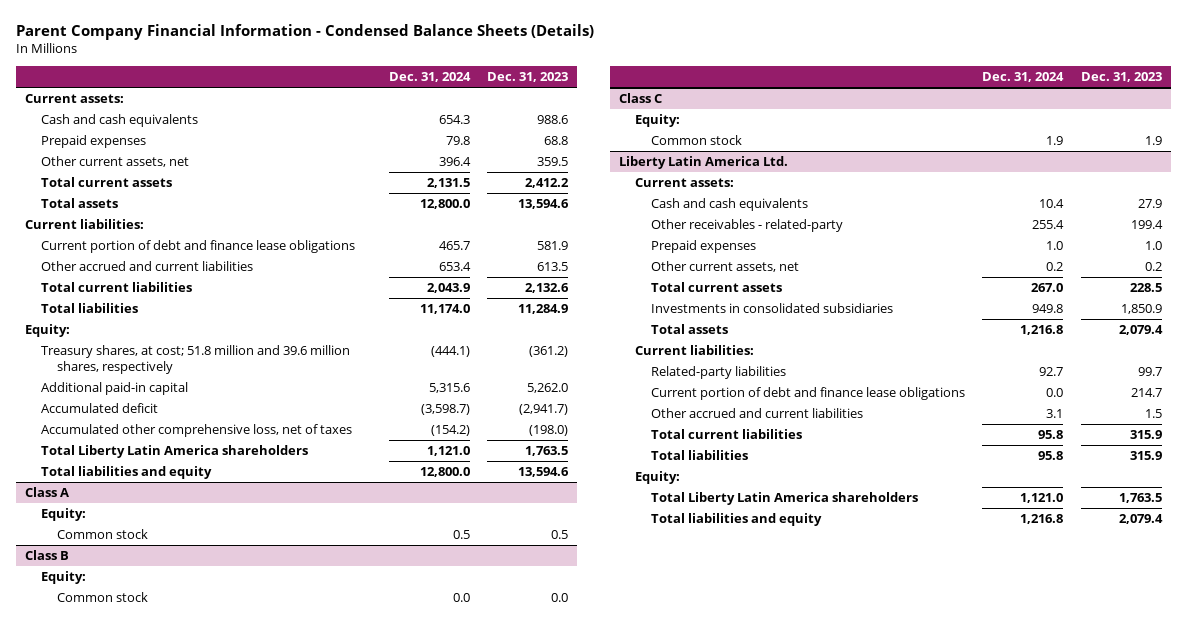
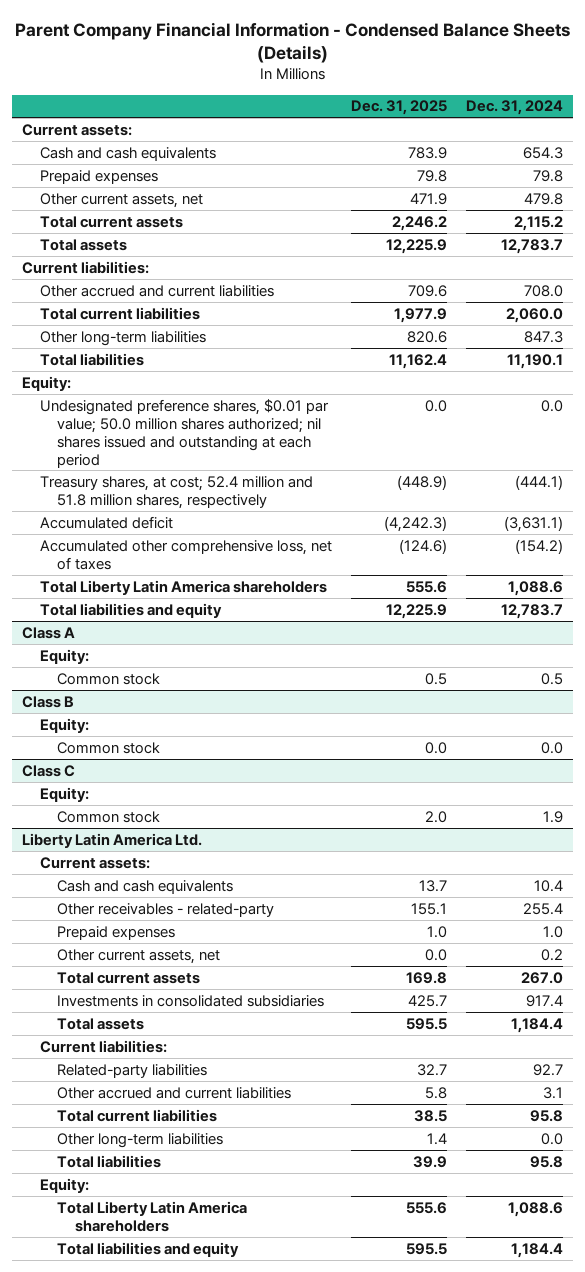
[487,72,569,83] Dec. 31, 2023 -> none
none -> [350,100,447,116] Dec. 31, 2025
[438,157,471,167] 396.4 -> [524,192,564,205] 479.8
[426,178,470,189] 2,131.5 -> [514,215,564,231] 2,115.2
[419,199,470,210] 12,800.0 -> [501,238,564,254] 12,783.7
[40,240,355,254] Current portion of debt and finance lease obligations -> none
[438,262,471,272] 653.4 -> [524,284,564,297] 708.0
[426,283,470,294] 2,043.9 -> [506,307,564,323] 2,060.0
none -> [39,330,206,346] Other long-term liabilities
[419,304,470,315] 11,174.0 -> [507,353,564,369] 11,190.1
[40,382,188,396] Additional paid-in capital -> none
none -> [39,398,329,468] Undesignated preference shares, $0.01 par value; 50.0 million shares authorized; nil shares issued and outstanding at each period
[40,345,350,375] Treasury shares, at cost; 51.8 million and 39.6 million shares, respectively -> [39,475,313,509] Treasury shares, at cost; 52.4 million and 51.8 million shares, respectively
[420,404,470,416] (3,598.7) -> [504,515,564,532] (3,631.1)
[426,446,470,457] 1,121.0 -> [508,580,564,596] 1,088.6
[419,467,470,478] 12,800.0 -> [501,603,564,619] 12,783.7
[1032,304,1064,314] 949.8 -> [526,994,564,1007] 917.4
[1020,325,1064,336] 1,216.8 -> [511,1017,564,1033] 1,184.4
[650,387,965,401] Current portion of debt and finance lease obligations -> none
none -> [57,1132,224,1148] Other long-term liabilities
[1020,493,1064,504] 1,121.0 -> [508,1201,564,1217] 1,088.6
[1020,514,1064,525] 1,216.8 -> [511,1242,564,1258] 1,184.4

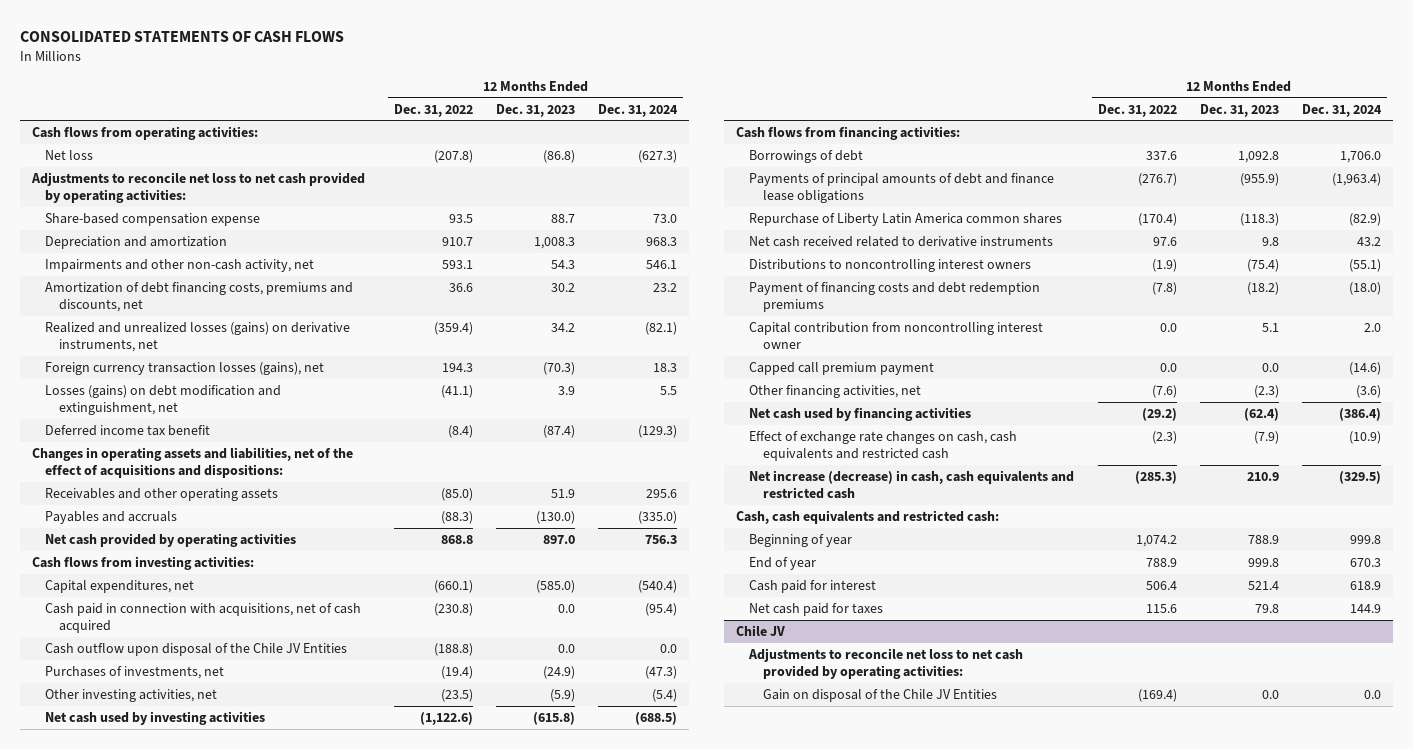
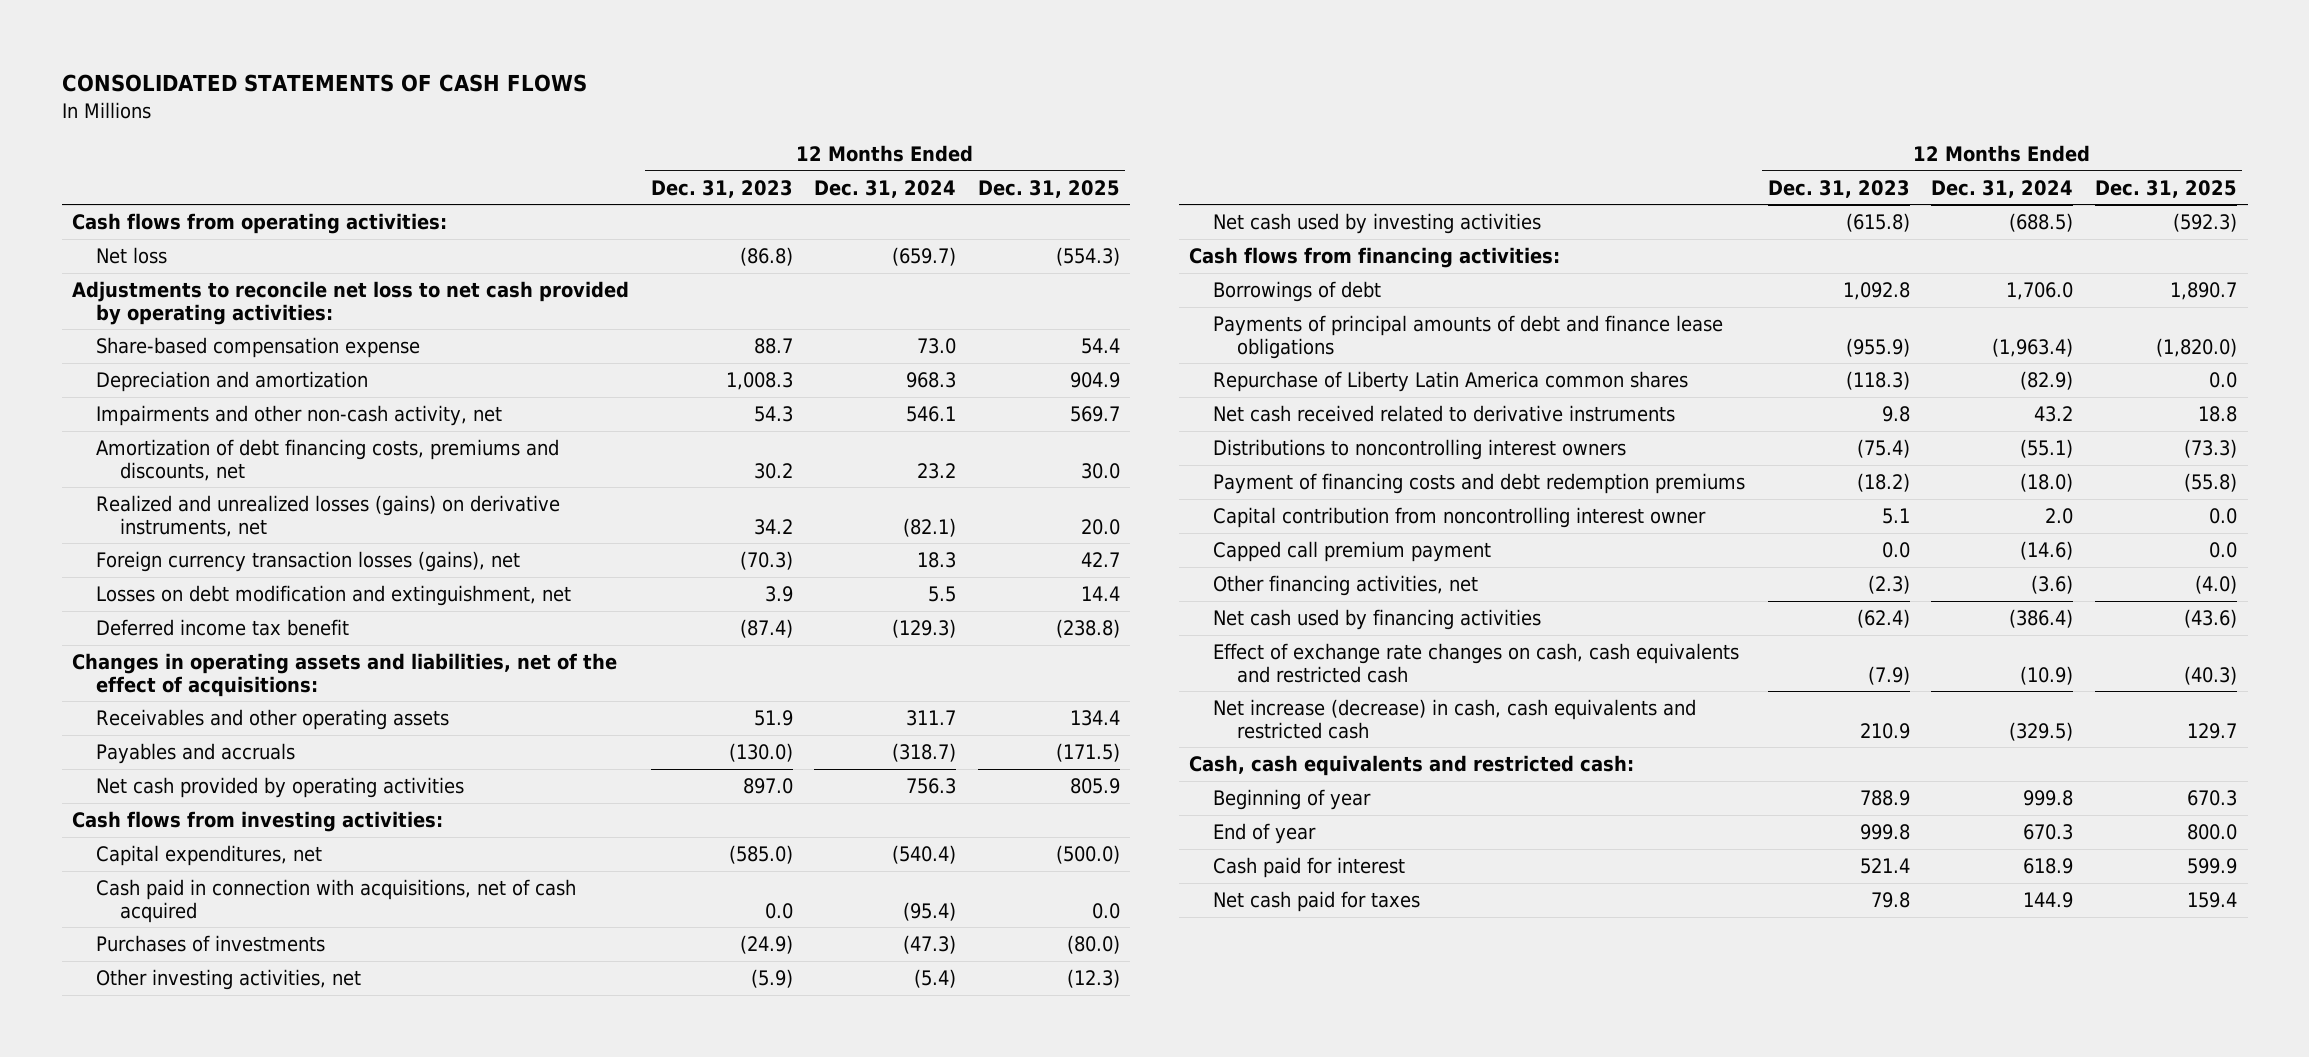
[393,103,473,117] Dec. 31, 2022 -> none
none -> [977,179,1120,198] Dec. 31, 2025
[638,149,678,163] (627.3) -> [892,246,957,266] (659.7)
[45,384,282,416] Losses (gains) on debt modification and extinguishment, net -> [96,584,572,606] Losses on debt modification and extinguishment, net
[32,446,354,479] Changes in operating assets and liabilities, net of the effect of acquisitions and dispositions: -> [72,652,618,697] Changes in operating assets and liabilities, net of the effect of acquisitions:
[646,488,678,498] 295.6 -> [906,709,957,726] 311.7
[638,510,678,524] (335.0) -> [892,742,957,762] (318.7)
[45,642,348,656] Cash outflow upon disposal of the Chile JV Entities -> none
[45,665,225,679] Purchases of investments, net -> [96,934,326,952] Purchases of investments
[735,624,785,636] Chile JV -> none
[748,647,1024,680] Adjustments to reconcile net loss to net cash provided by operating activities: -> none
[762,688,997,702] Gain on disposal of the Chile JV Entities -> none

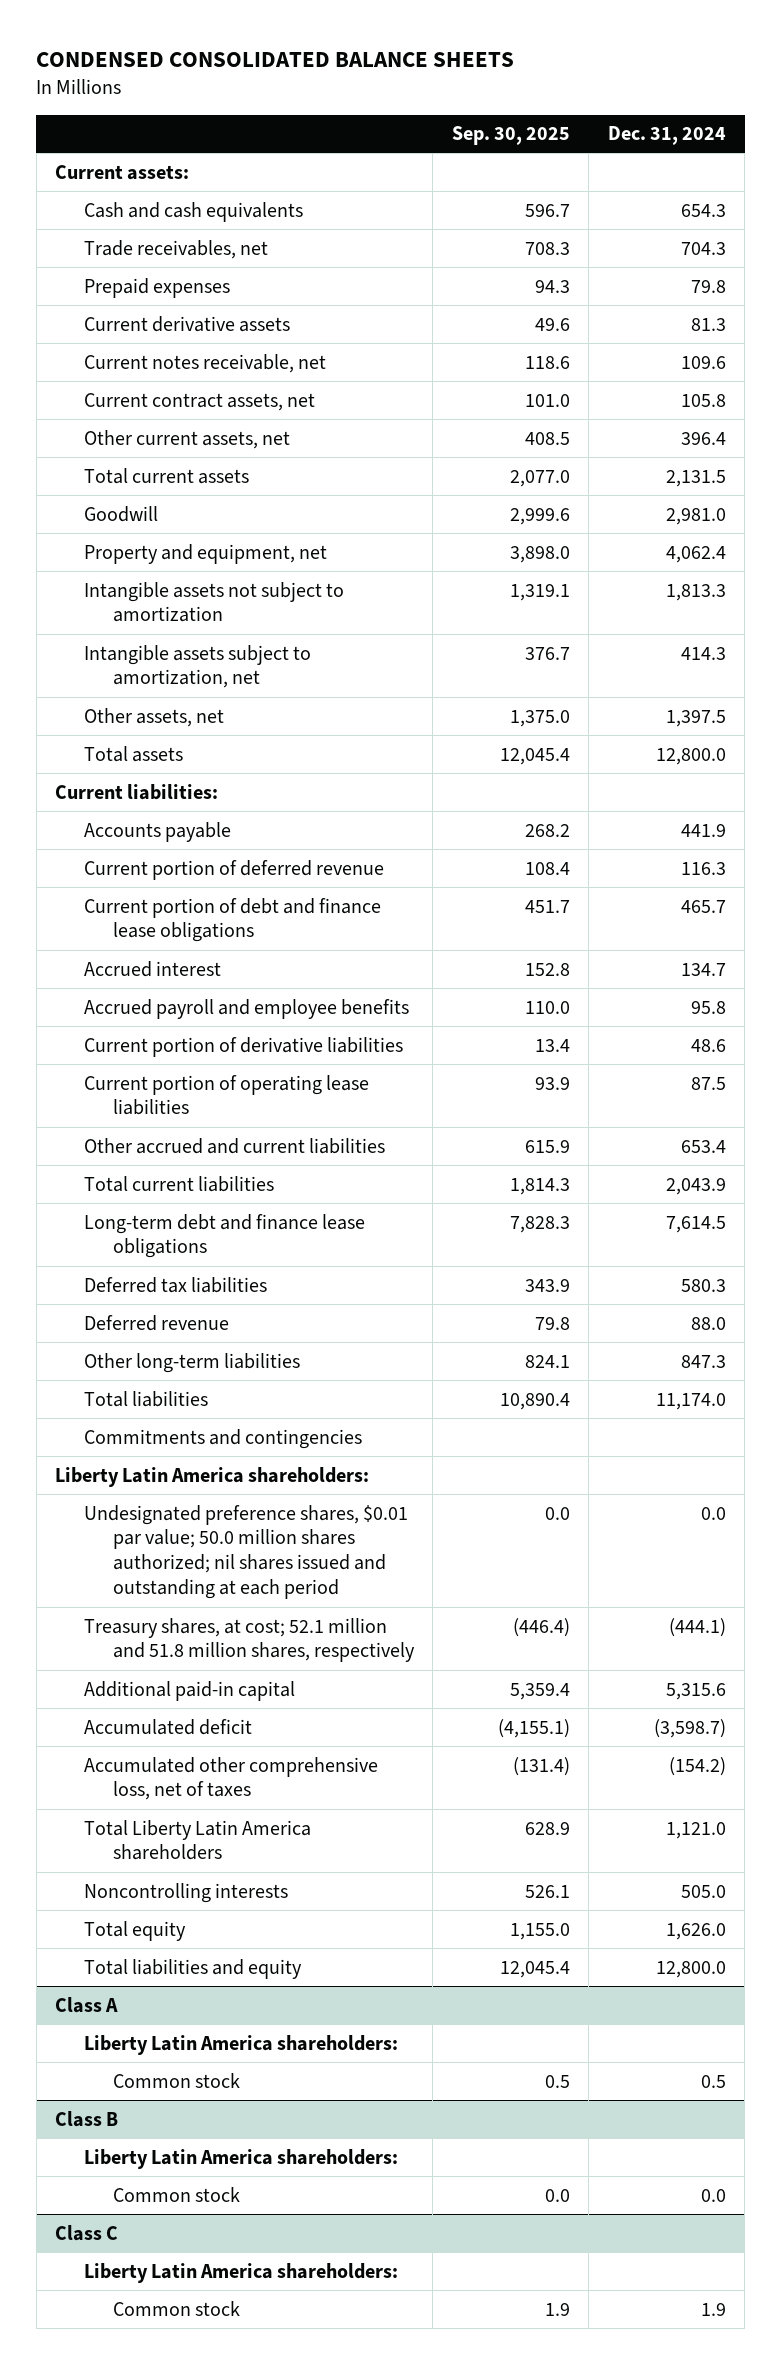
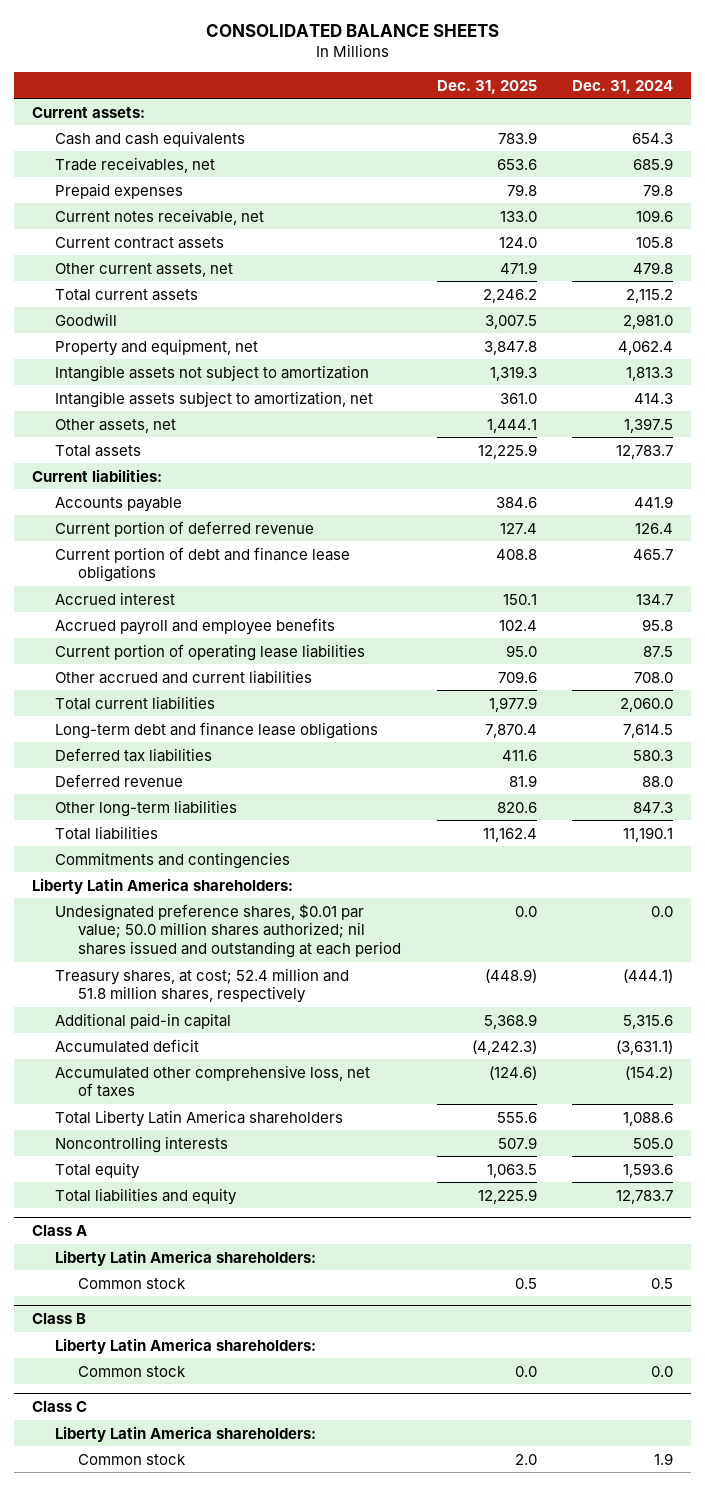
[36,52,515,68] CONDENSED CONSOLIDATED BALANCE SHEETS -> [205,24,499,38] CONSOLIDATED BALANCE SHEETS
[451,126,570,146] Sep. 30, 2025 -> none
none -> [436,79,537,94] Dec. 31, 2025
[680,241,726,255] 704.3 -> [633,157,674,170] 685.9
[83,315,290,332] Current derivative assets -> none
[83,392,315,411] Current contract assets, net -> [55,236,225,249] Current contract assets
[680,431,726,445] 396.4 -> [633,261,674,274] 479.8
[665,469,726,487] 2,131.5 -> [626,288,674,303] 2,115.2
[655,747,726,765] 12,800.0 -> [616,444,674,459] 12,783.7
[680,861,726,875] 116.3 -> [635,522,674,534] 126.4
[83,1036,403,1057] Current portion of derivative liabilities -> none
[680,1139,726,1153] 653.4 -> [634,671,674,683] 708.0
[665,1177,726,1195] 2,043.9 -> [620,697,674,712] 2,060.0
[655,1392,726,1410] 11,174.0 -> [623,826,674,842] 11,190.1
[83,1617,415,1663] Treasury shares, at cost; 52.1 million and 51.8 million shares, respectively -> [55,967,350,1004] Treasury shares, at cost; 52.4 million and 51.8 million shares, respectively
[653,1718,726,1738] (3,598.7) -> [616,1039,674,1055] (3,631.1)
[665,1821,726,1839] 1,121.0 -> [623,1111,674,1126] 1,088.6
[665,1922,726,1940] 1,626.0 -> [623,1162,674,1178] 1,593.6
[655,1960,726,1978] 12,800.0 -> [616,1189,674,1204] 12,783.7

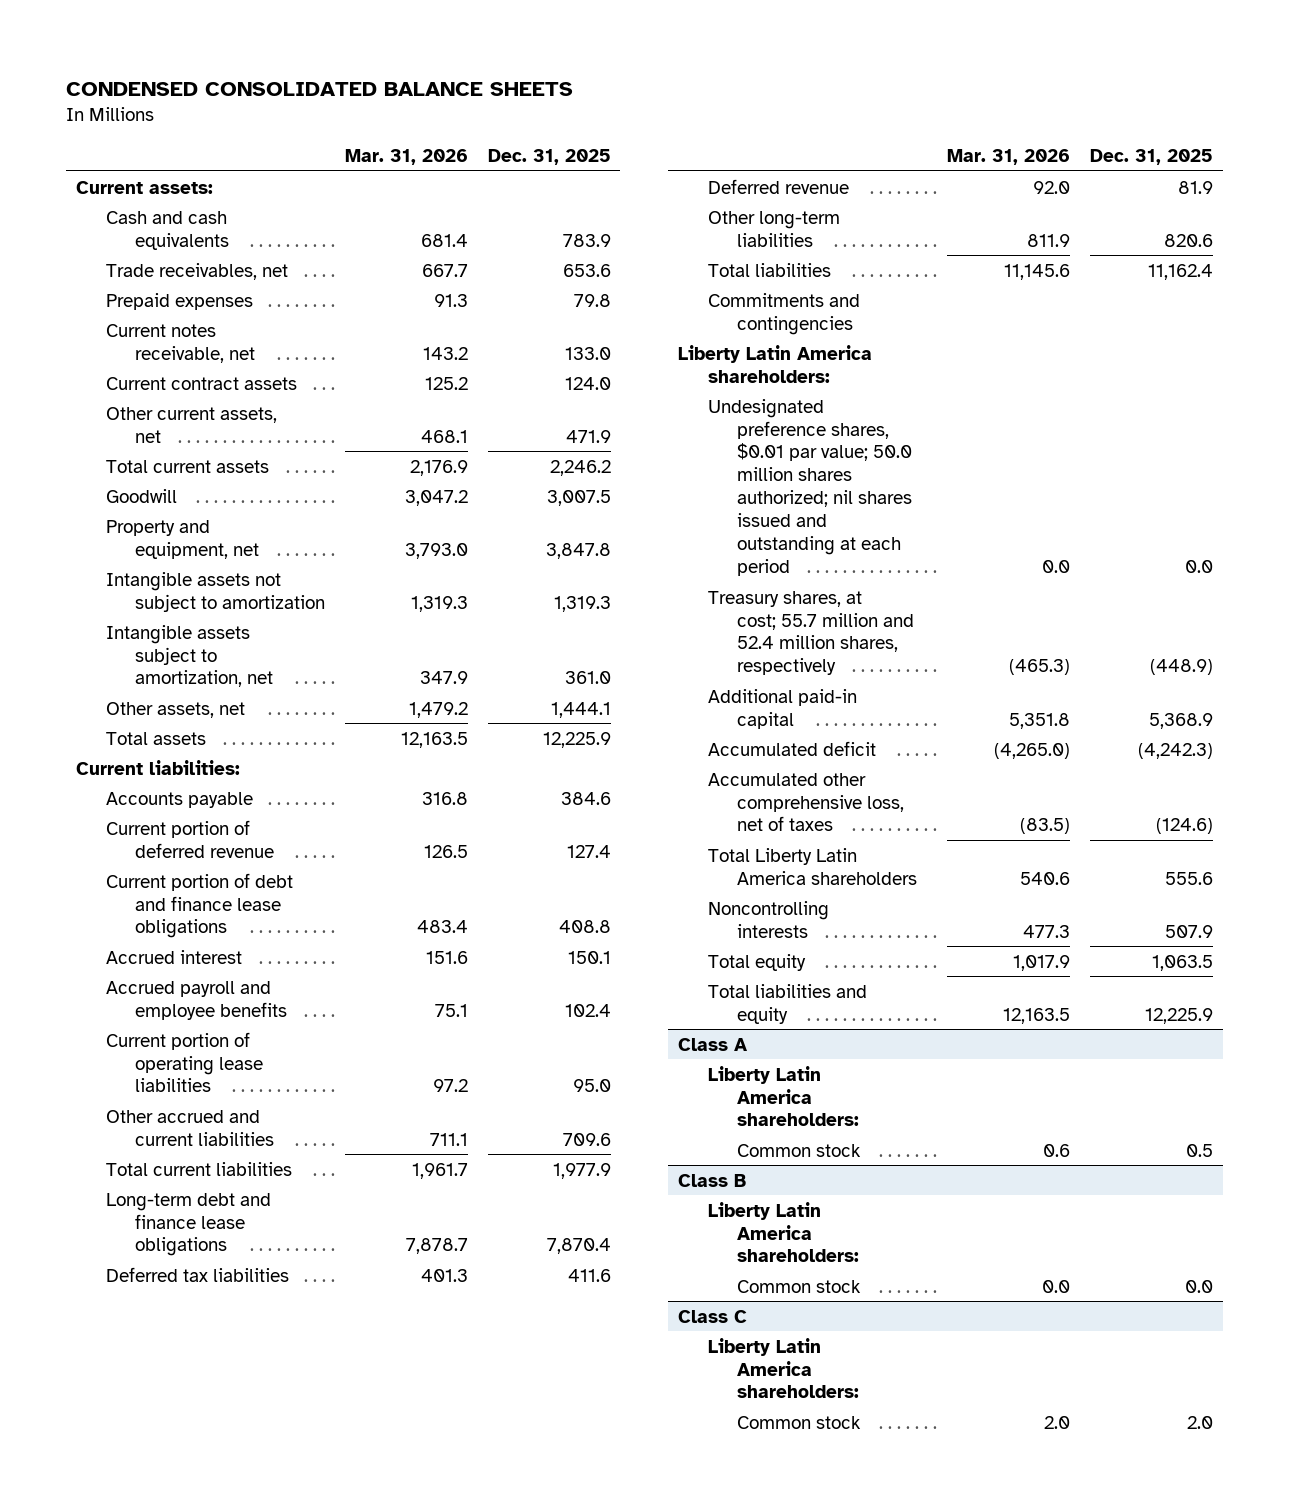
[205,24,499,38] CONSOLIDATED BALANCE SHEETS -> [66,81,574,96] CONDENSED CONSOLIDATED BALANCE SHEETS
[572,79,674,94] Dec. 31, 2024 -> none
none -> [345,149,469,166] Mar. 31, 2026
[55,967,350,1004] Treasury shares, at cost; 52.4 million and 51.8 million shares, respectively -> [707,590,915,676] Treasury shares, at cost; 55.7 million and 52.4 million shares, respectively

